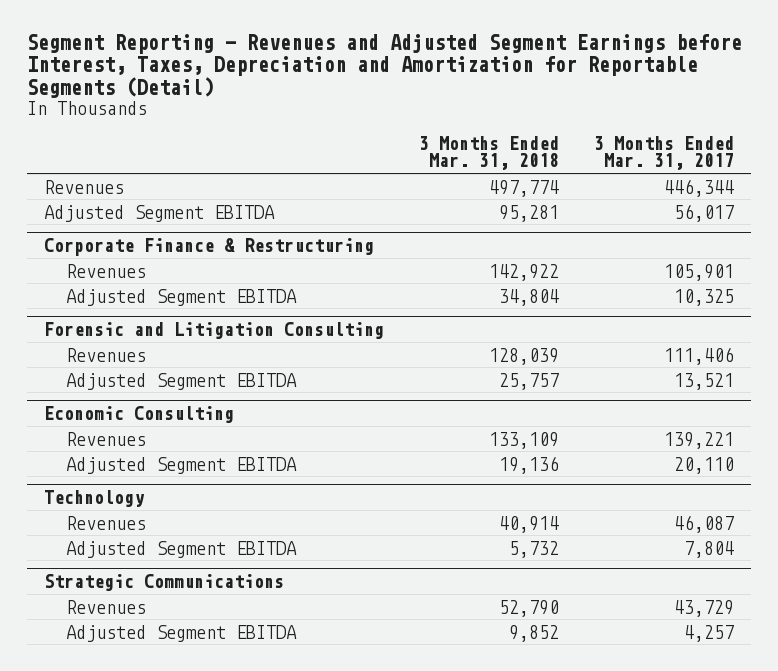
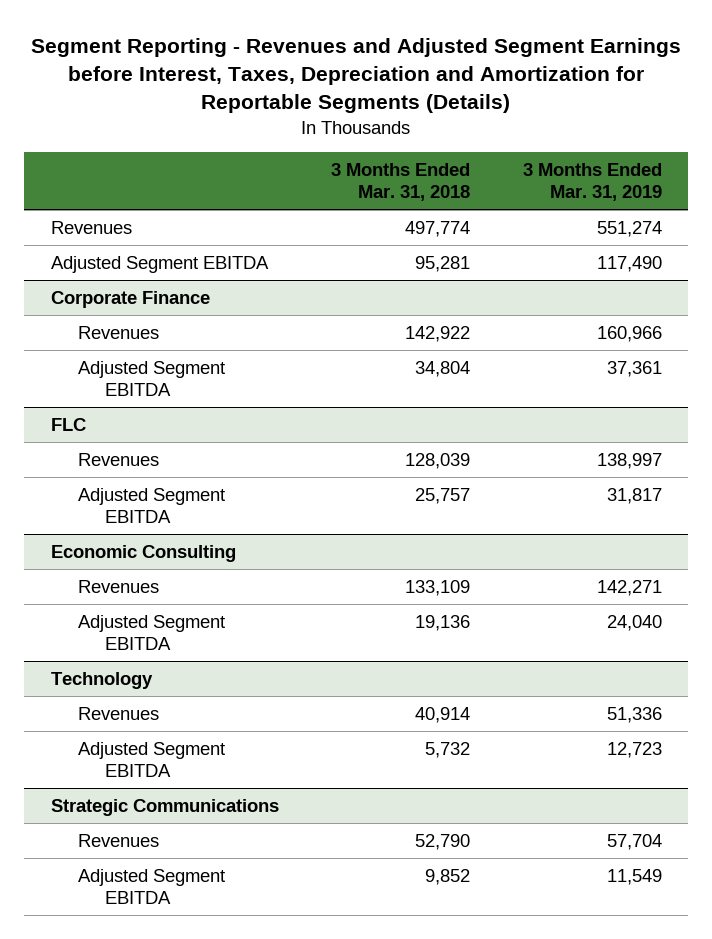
[26,33,742,99] Segment Reporting - Revenues and Adjusted Segment Earnings before Interest, Taxes, Depreciation and Amortization for Reportable Segments (Detail) -> [31,37,682,114] Segment Reporting - Revenues and Adjusted Segment Earnings before Interest, Taxes, Depreciation and Amortization for Reportable Segments (Details)
[593,135,734,171] 3 Months Ended Mar. 31, 2017 -> none
none -> [522,162,662,202] 3 Months Ended Mar. 31, 2019
[44,238,375,257] Corporate Finance & Restructuring -> [50,290,210,308] Corporate Finance
[44,322,385,340] Forensic and Litigation Consulting -> [50,417,86,431] FLC

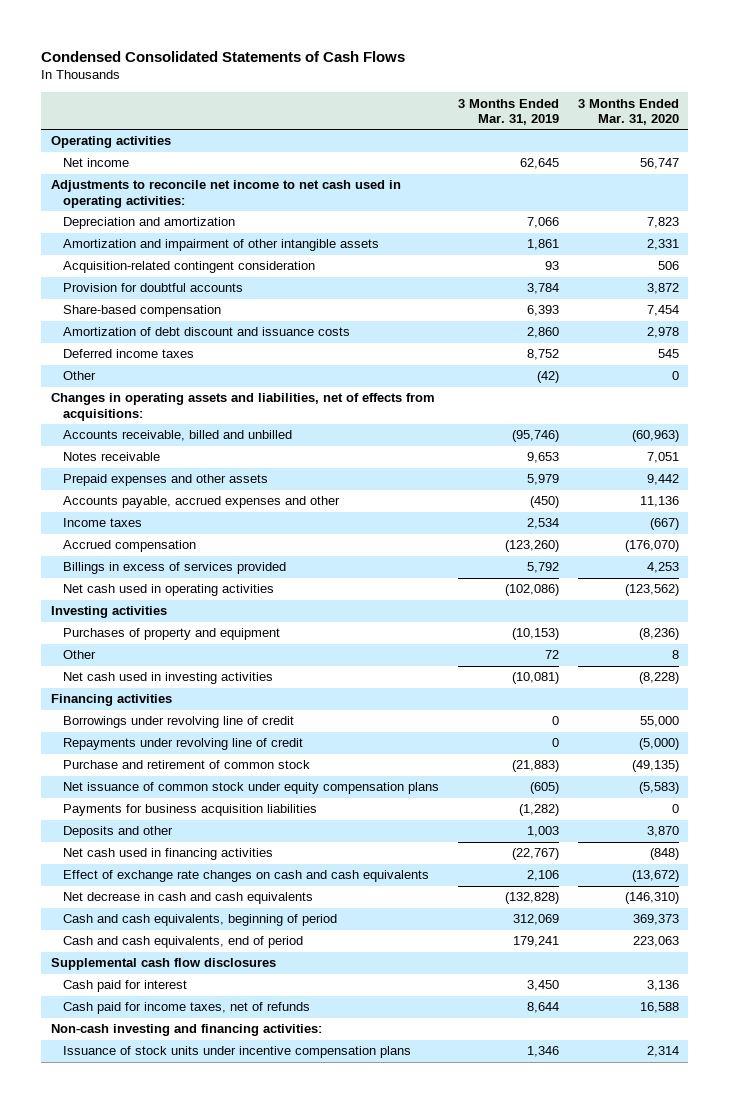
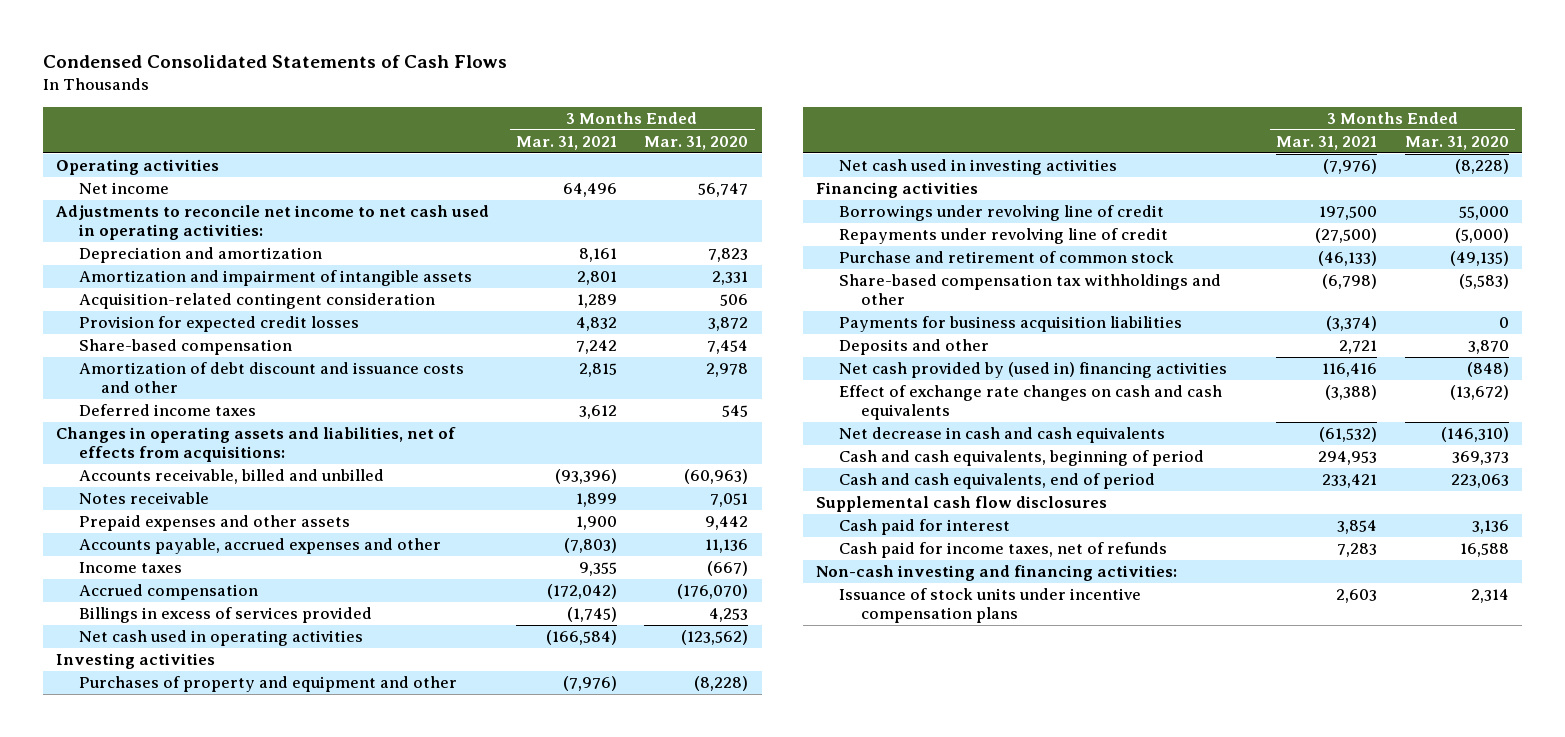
[457,98,559,125] 3 Months Ended Mar. 31, 2019 -> none
none -> [516,135,618,150] Mar. 31, 2021
[62,239,379,252] Amortization and impairment of other intangible assets -> [78,270,472,287] Amortization and impairment of intangible assets
[62,283,243,293] Provision for doubtful accounts -> [78,316,359,333] Provision for expected credit losses
[62,327,350,337] Amortization of debt discount and issuance costs -> [78,362,464,394] Amortization of debt discount and issuance costs and other
[62,371,96,381] Other -> none
[62,650,96,660] Other -> none
[62,628,280,641] Purchases of property and equipment -> [78,676,457,693] Purchases of property and equipment and other
[638,628,679,641] (8,236) -> [694,676,749,692] (8,228)
[62,782,439,795] Net issuance of common stock under equity compensation plans -> [838,274,1221,306] Share-based compensation tax withholdings and other
[62,848,273,861] Net cash used in financing activities -> [838,362,1227,379] Net cash provided by (used in) financing activities

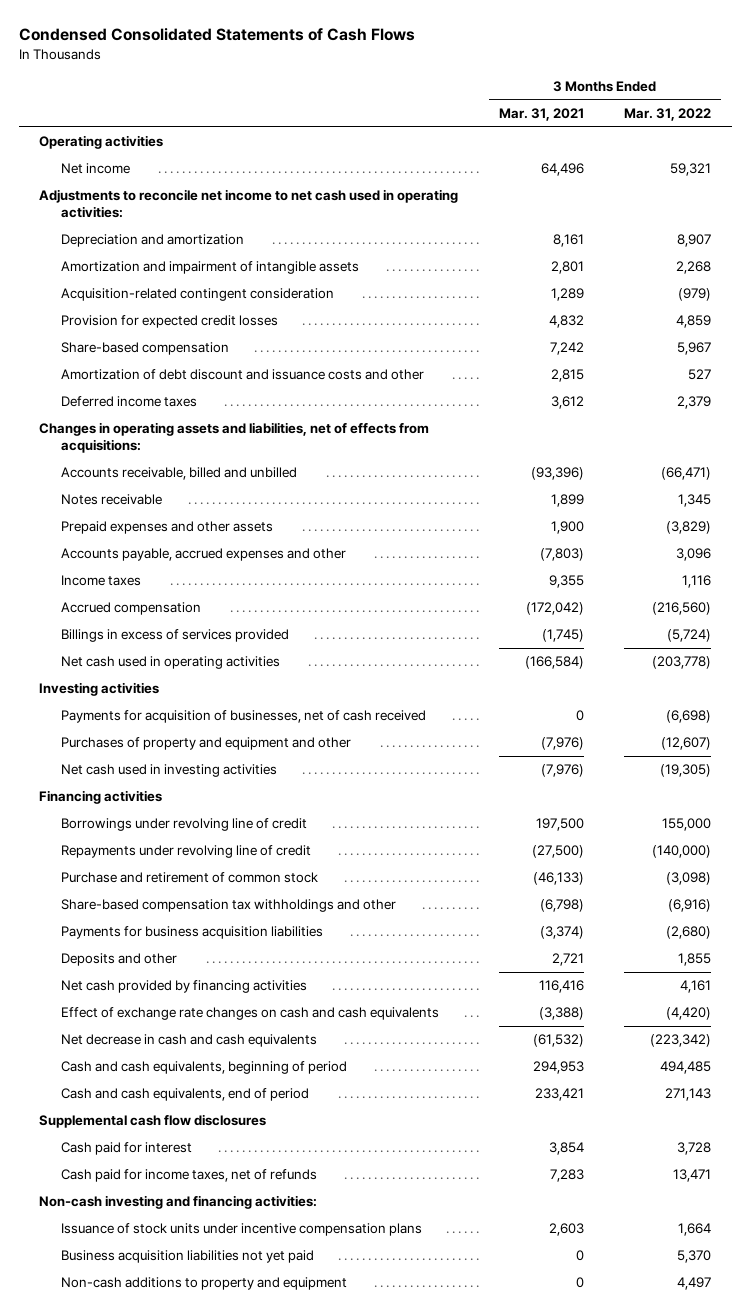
[644,135,749,150] Mar. 31, 2020 -> none
none -> [624,108,712,122] Mar. 31, 2022
none -> [61,710,427,724] Payments for acquisition of businesses, net of cash received
[838,362,1227,379] Net cash provided by (used in) financing activities -> [61,980,308,994] Net cash provided by financing activities
none -> [61,1250,315,1264] Business acquisition liabilities not yet paid
none -> [61,1277,348,1291] Non-cash additions to property and equipment

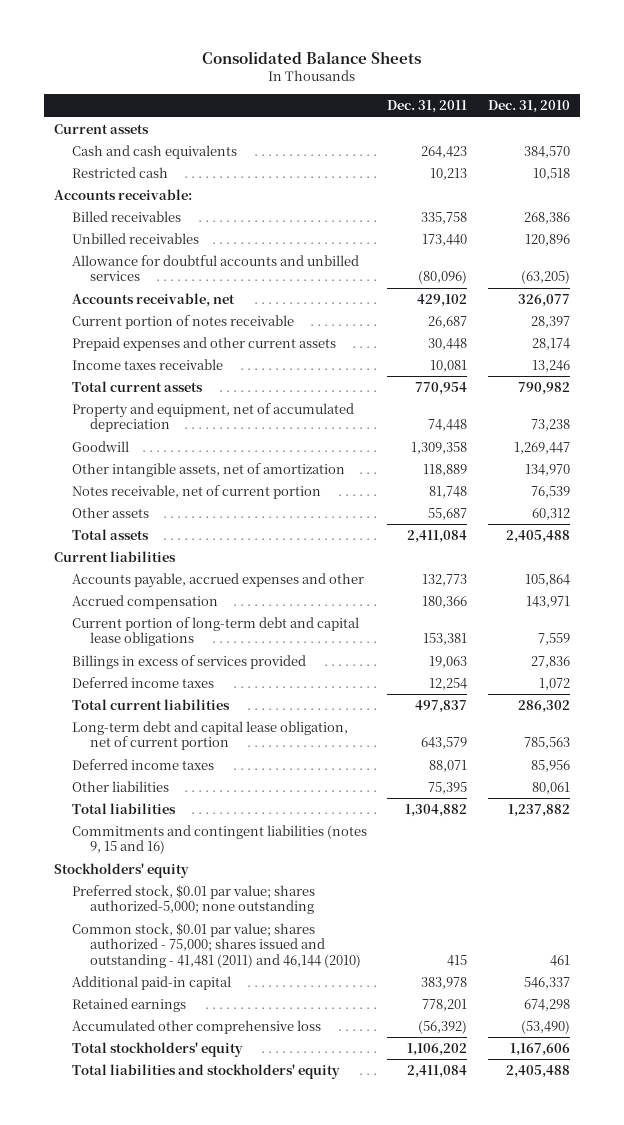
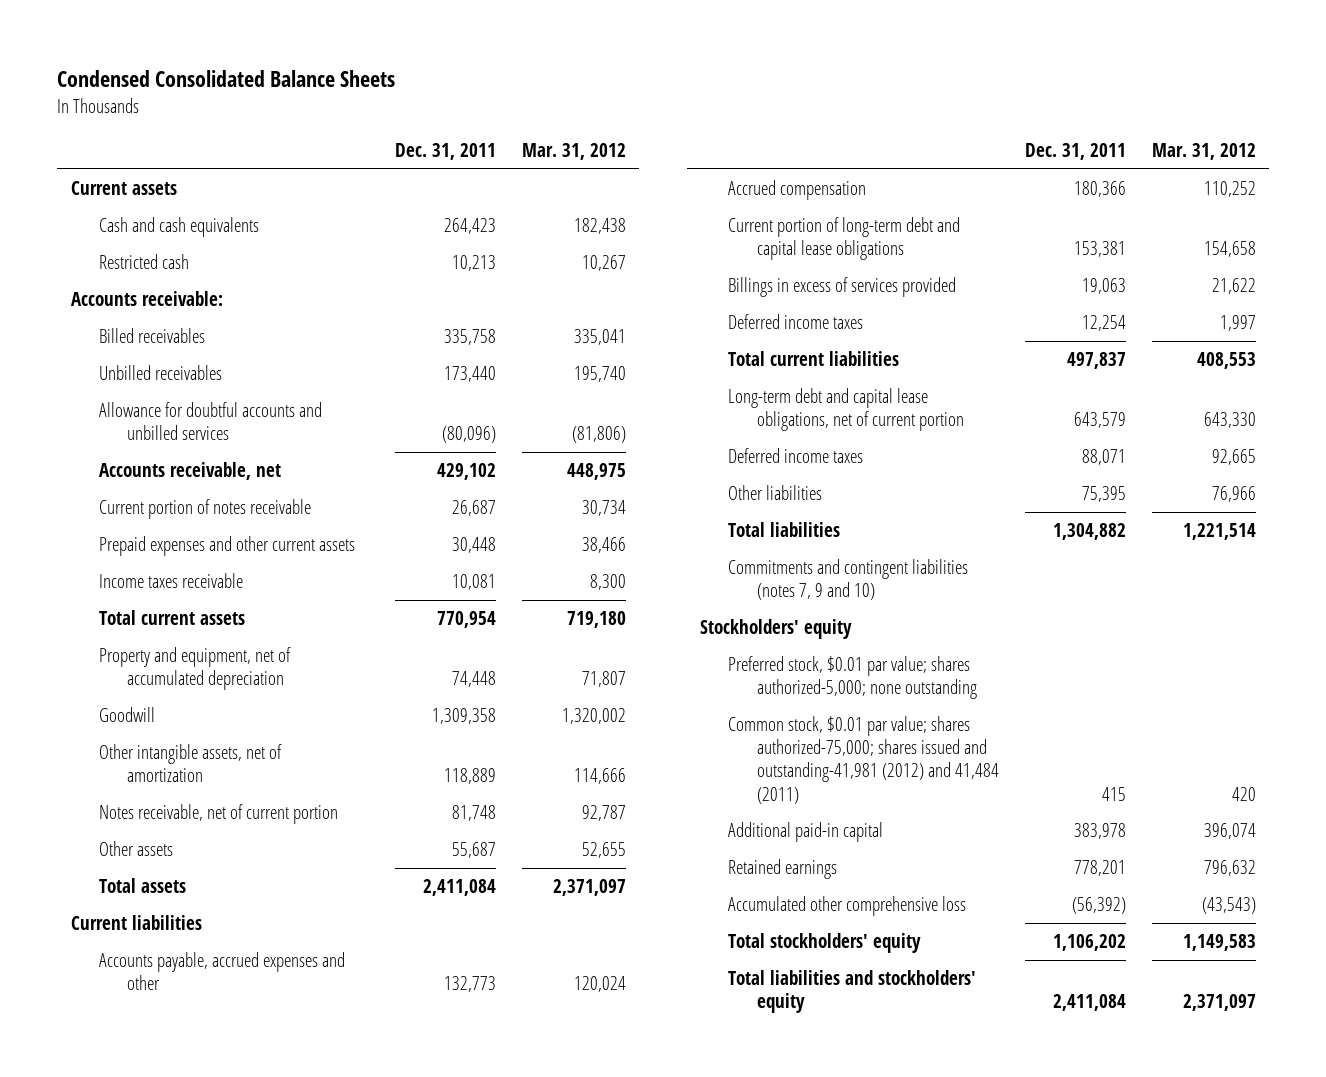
[201,50,421,64] Consolidated Balance Sheets -> [57,70,396,88] Condensed Consolidated Balance Sheets
[487,100,570,114] Dec. 31, 2010 -> none
none -> [522,143,627,161] Mar. 31, 2012
[71,720,348,751] Long-term debt and capital lease obligation, net of current portion -> [728,388,964,432] Long-term debt and capital lease obligations, net of current portion
[71,824,367,855] Commitments and contingent liabilities (notes 9, 15 and 16) -> [728,559,969,601] Commitments and contingent liabilities (notes 7, 9 and 10)
[71,922,362,968] Common stock, $0.01 par value; shares authorized - 75,000; shares issued and outstanding - 41,481 (2011) and 46,144 (2010) -> [728,716,999,804] Common stock, $0.01 par value; shares authorized-75,000; shares issued and outstanding-41,981 (2012) and 41,484 (2011)

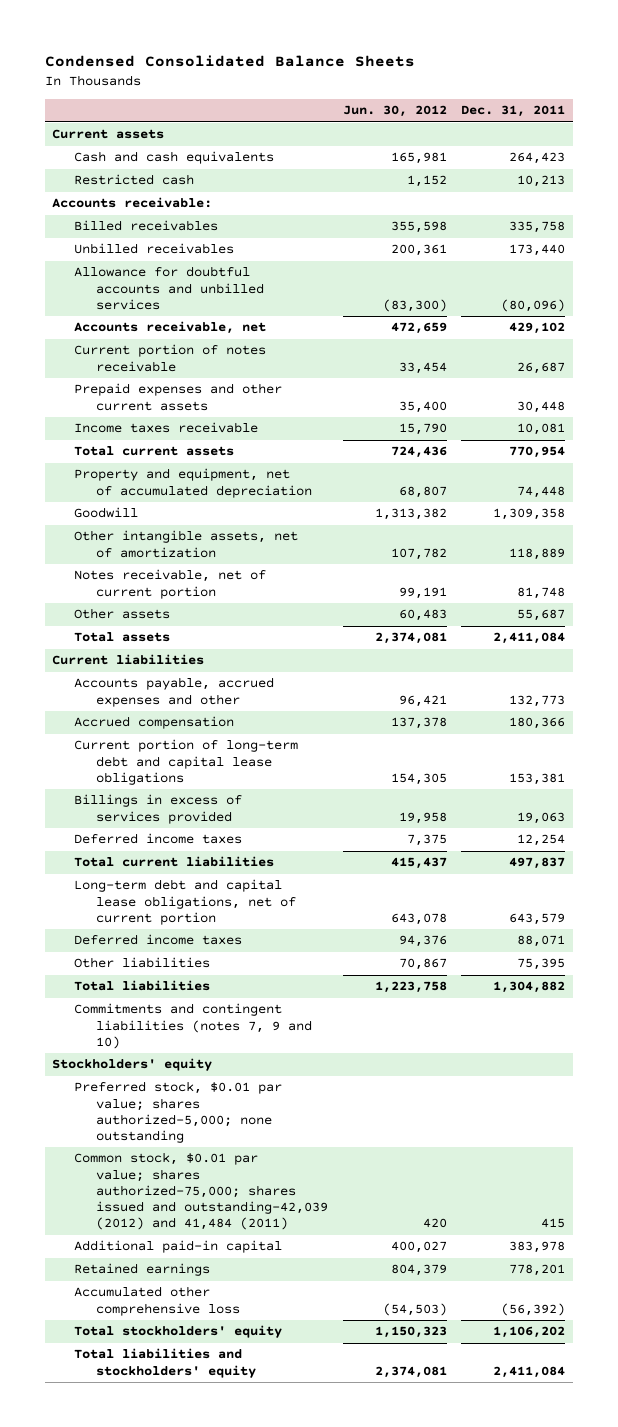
[522,143,627,161] Mar. 31, 2012 -> none
none -> [342,105,447,118] Jun. 30, 2012
[728,716,999,804] Common stock, $0.01 par value; shares authorized-75,000; shares issued and outstanding-41,981 (2012) and 41,484 (2011) -> [74,1152,328,1231] Common stock, $0.01 par value; shares authorized-75,000; shares issued and outstanding-42,039 (2012) and 41,484 (2011)

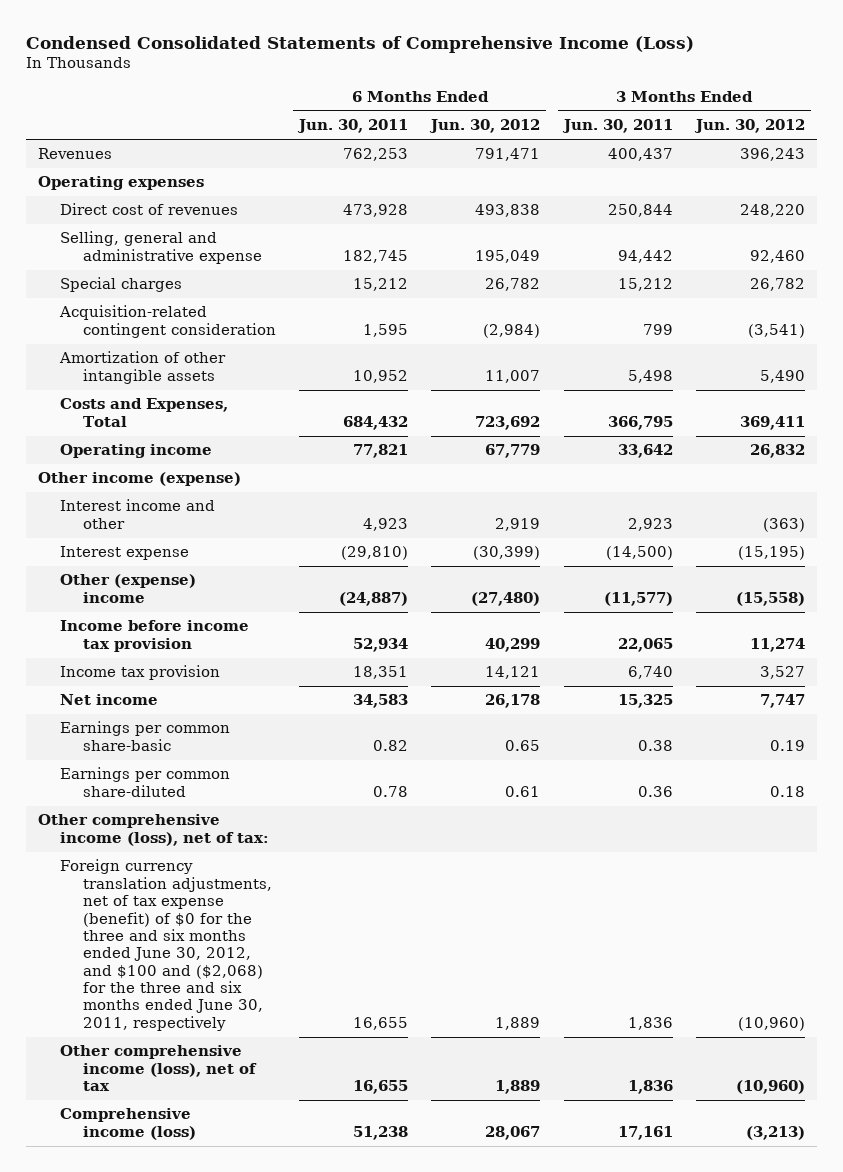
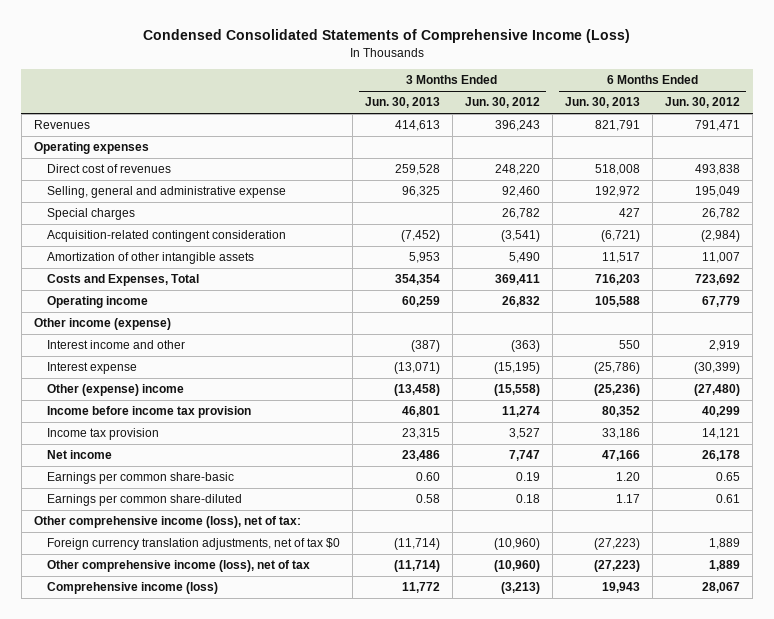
[297,119,409,134] Jun. 30, 2011 -> none
[561,119,673,134] Jun. 30, 2011 -> none
none -> [364,97,440,109] Jun. 30, 2013
none -> [565,97,641,109] Jun. 30, 2013
[60,859,272,1031] Foreign currency translation adjustments, net of tax expense (benefit) of $0 for the three and six months ended June 30, 2012, and $100 and ($2,068) for the three and six months ended June 30, 2011, respectively -> [46,538,340,551] Foreign currency translation adjustments, net of tax $0

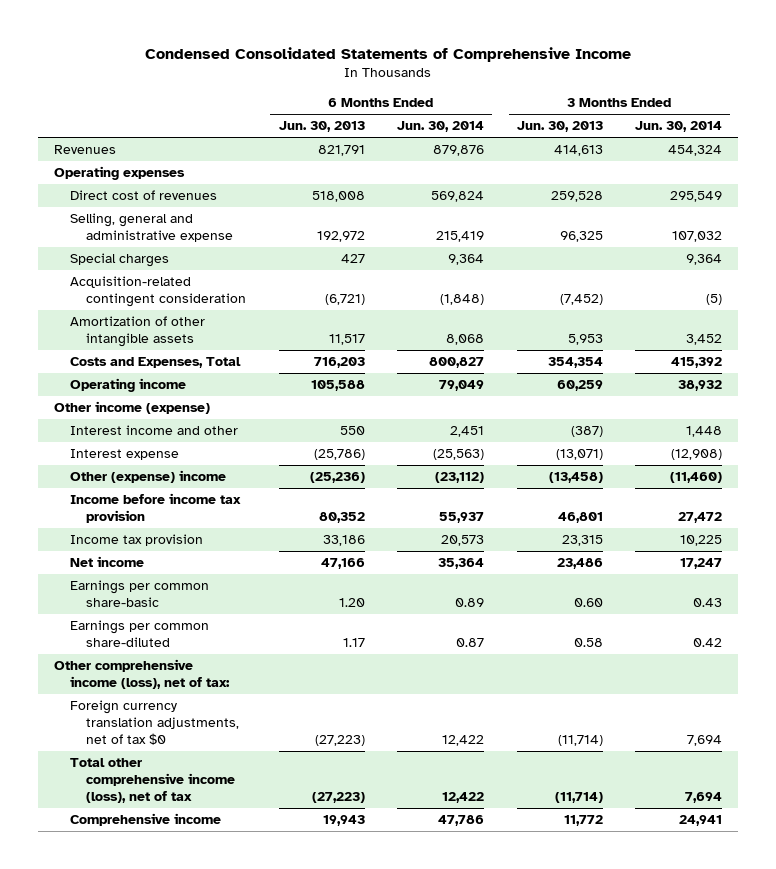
[143,29,631,44] Condensed Consolidated Statements of Comprehensive Income (Loss) -> [145,47,632,63] Condensed Consolidated Statements of Comprehensive Income
[464,97,540,109] Jun. 30, 2012 -> none
[665,97,741,109] Jun. 30, 2012 -> none
none -> [397,121,485,133] Jun. 30, 2014
none -> [635,121,723,133] Jun. 30, 2014
[46,560,310,573] Other comprehensive income (loss), net of tax -> [70,758,236,804] Total other comprehensive income (loss), net of tax
[46,582,218,595] Comprehensive income (loss) -> [70,813,222,827] Comprehensive income

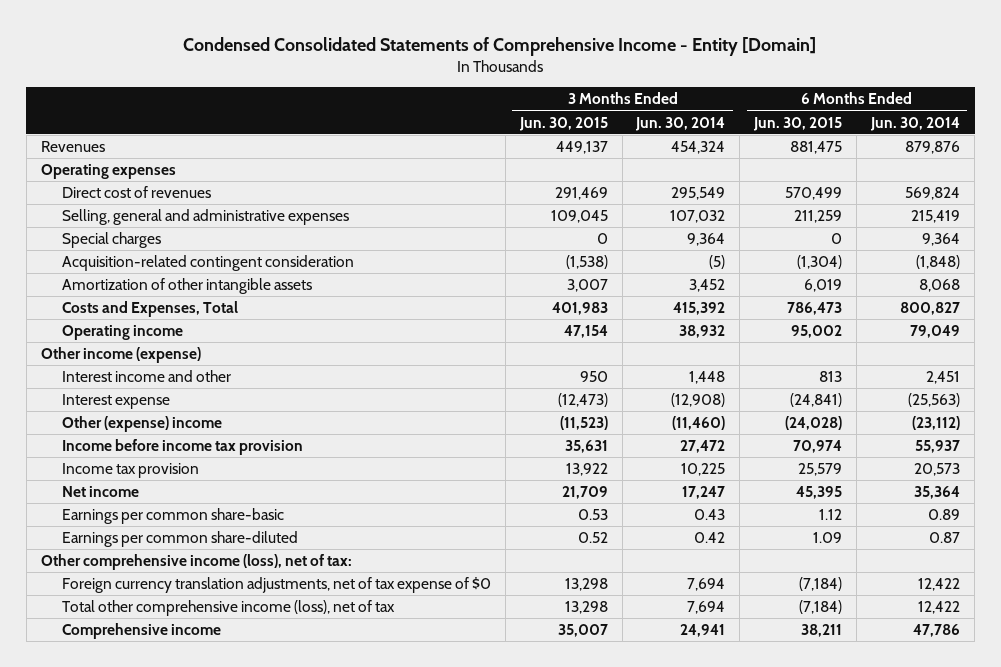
[145,47,632,63] Condensed Consolidated Statements of Comprehensive Income -> [183,36,817,56] Condensed Consolidated Statements of Comprehensive Income - Entity [Domain]
[278,121,365,133] Jun. 30, 2013 -> none
[516,121,603,133] Jun. 30, 2013 -> none
none -> [518,116,608,131] Jun. 30, 2015
none -> [753,116,843,131] Jun. 30, 2015
[70,213,234,243] Selling, general and administrative expense -> [61,209,349,226] Selling, general and administrative expenses
[70,700,240,746] Foreign currency translation adjustments, net of tax $0 -> [61,577,491,594] Foreign currency translation adjustments, net of tax expense of $0

